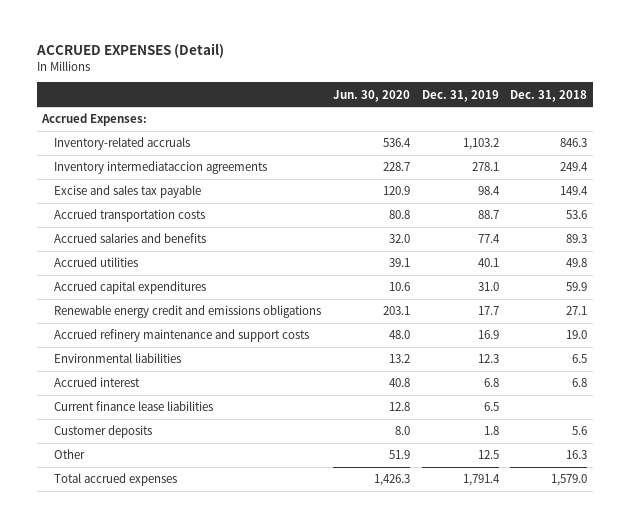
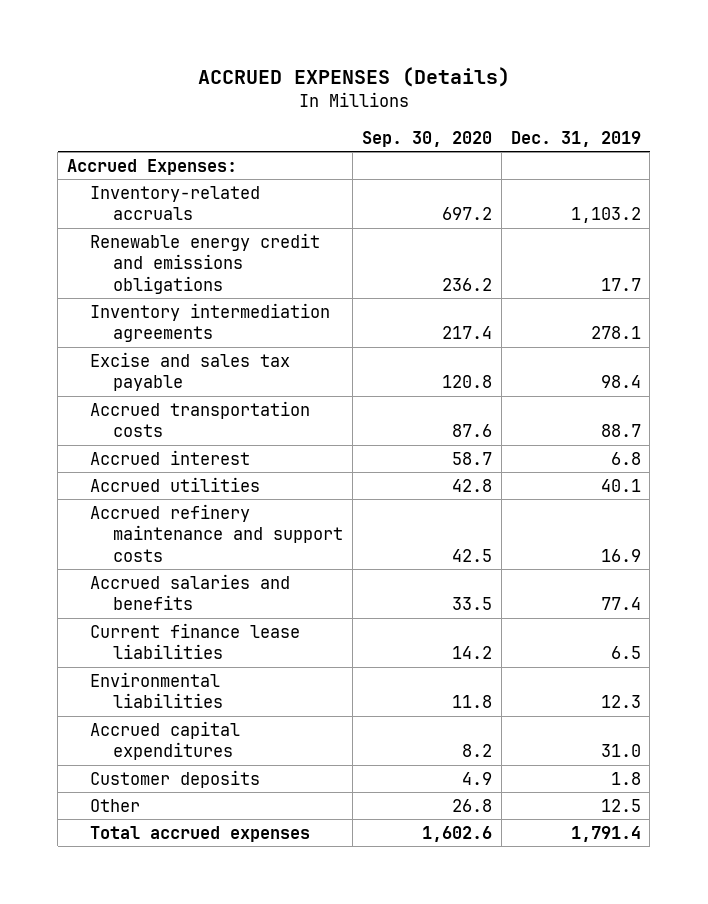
[35,42,224,58] ACCRUED EXPENSES (Detail) -> [197,67,510,88] ACCRUED EXPENSES (Details)
[332,89,410,102] Jun. 30, 2020 -> none
[510,89,588,102] Dec. 31, 2018 -> none
none -> [361,130,492,147] Sep. 30, 2020
[54,305,322,319] Renewable energy credit and emissions obligations -> [90,232,321,294] Renewable energy credit and emissions obligations
[54,161,268,175] Inventory intermediataccion agreements -> [90,302,331,343] Inventory intermediation agreements
[54,377,141,388] Accrued interest -> [90,449,251,465] Accrued interest
[54,233,207,244] Accrued salaries and benefits -> [90,573,291,611] Accrued salaries and benefits
[54,353,182,364] Environmental liabilities -> [90,671,224,709] Environmental liabilities
[54,281,207,295] Accrued capital expenditures -> [90,720,241,761] Accrued capital expenditures

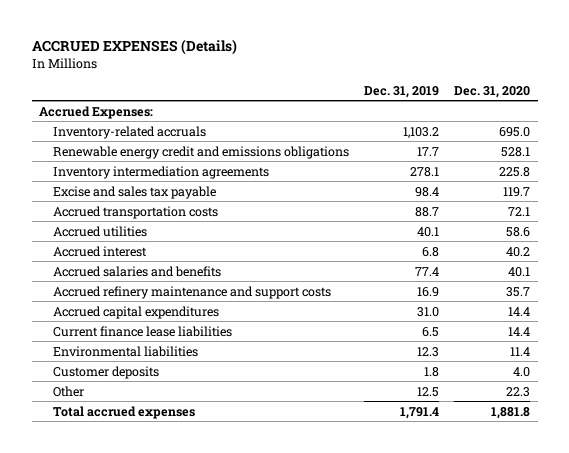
[361,130,492,147] Sep. 30, 2020 -> none
none -> [454,85,531,98] Dec. 31, 2020
[90,449,251,465] Accrued interest -> [52,245,147,257] Accrued interest
[90,503,344,562] Accrued refinery maintenance and support costs -> [52,285,331,299] Accrued refinery maintenance and support costs
[90,720,241,761] Accrued capital expenditures -> [52,305,219,319] Accrued capital expenditures

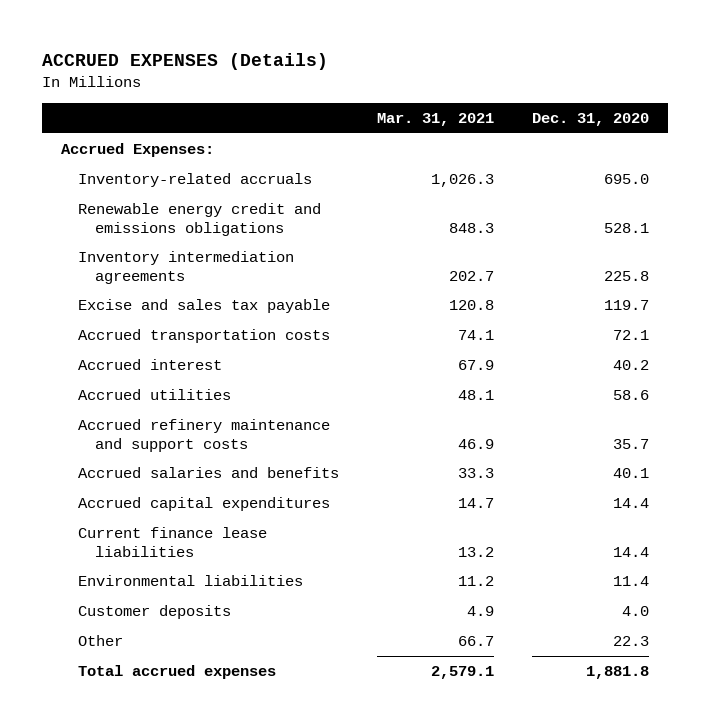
[363,85,439,98] Dec. 31, 2019 -> none
none -> [376,112,494,126] Mar. 31, 2021
[52,225,147,237] Accrued utilities -> [77,389,231,401] Accrued utilities
[52,265,221,277] Accrued salaries and benefits -> [77,467,339,479] Accrued salaries and benefits

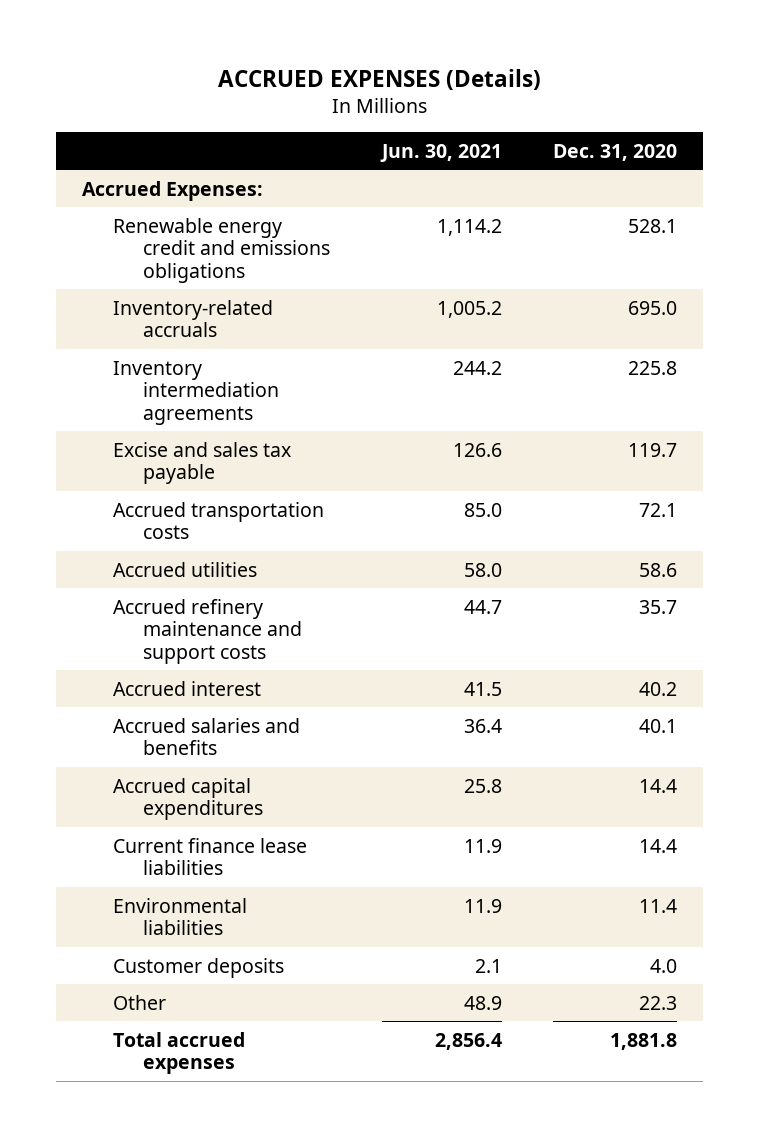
[376,112,494,126] Mar. 31, 2021 -> none
none -> [379,143,502,162] Jun. 30, 2021
[77,173,312,188] Inventory-related accruals -> [112,299,273,338] Inventory-related accruals
[77,359,222,371] Accrued interest -> [112,680,261,696] Accrued interest

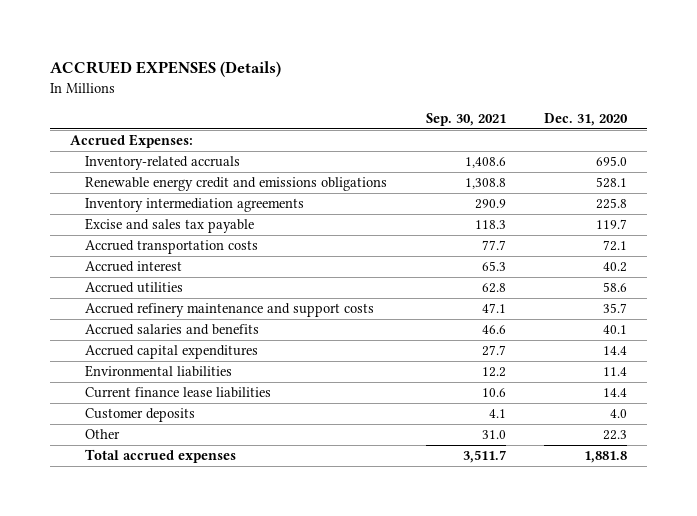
[379,143,502,162] Jun. 30, 2021 -> none
none -> [425,112,506,126] Sep. 30, 2021
[112,217,331,283] Renewable energy credit and emissions obligations -> [85,177,388,192] Renewable energy credit and emissions obligations
[112,680,261,696] Accrued interest -> [85,261,183,273] Accrued interest
[112,837,307,876] Current finance lease liabilities -> [85,387,272,399] Current finance lease liabilities

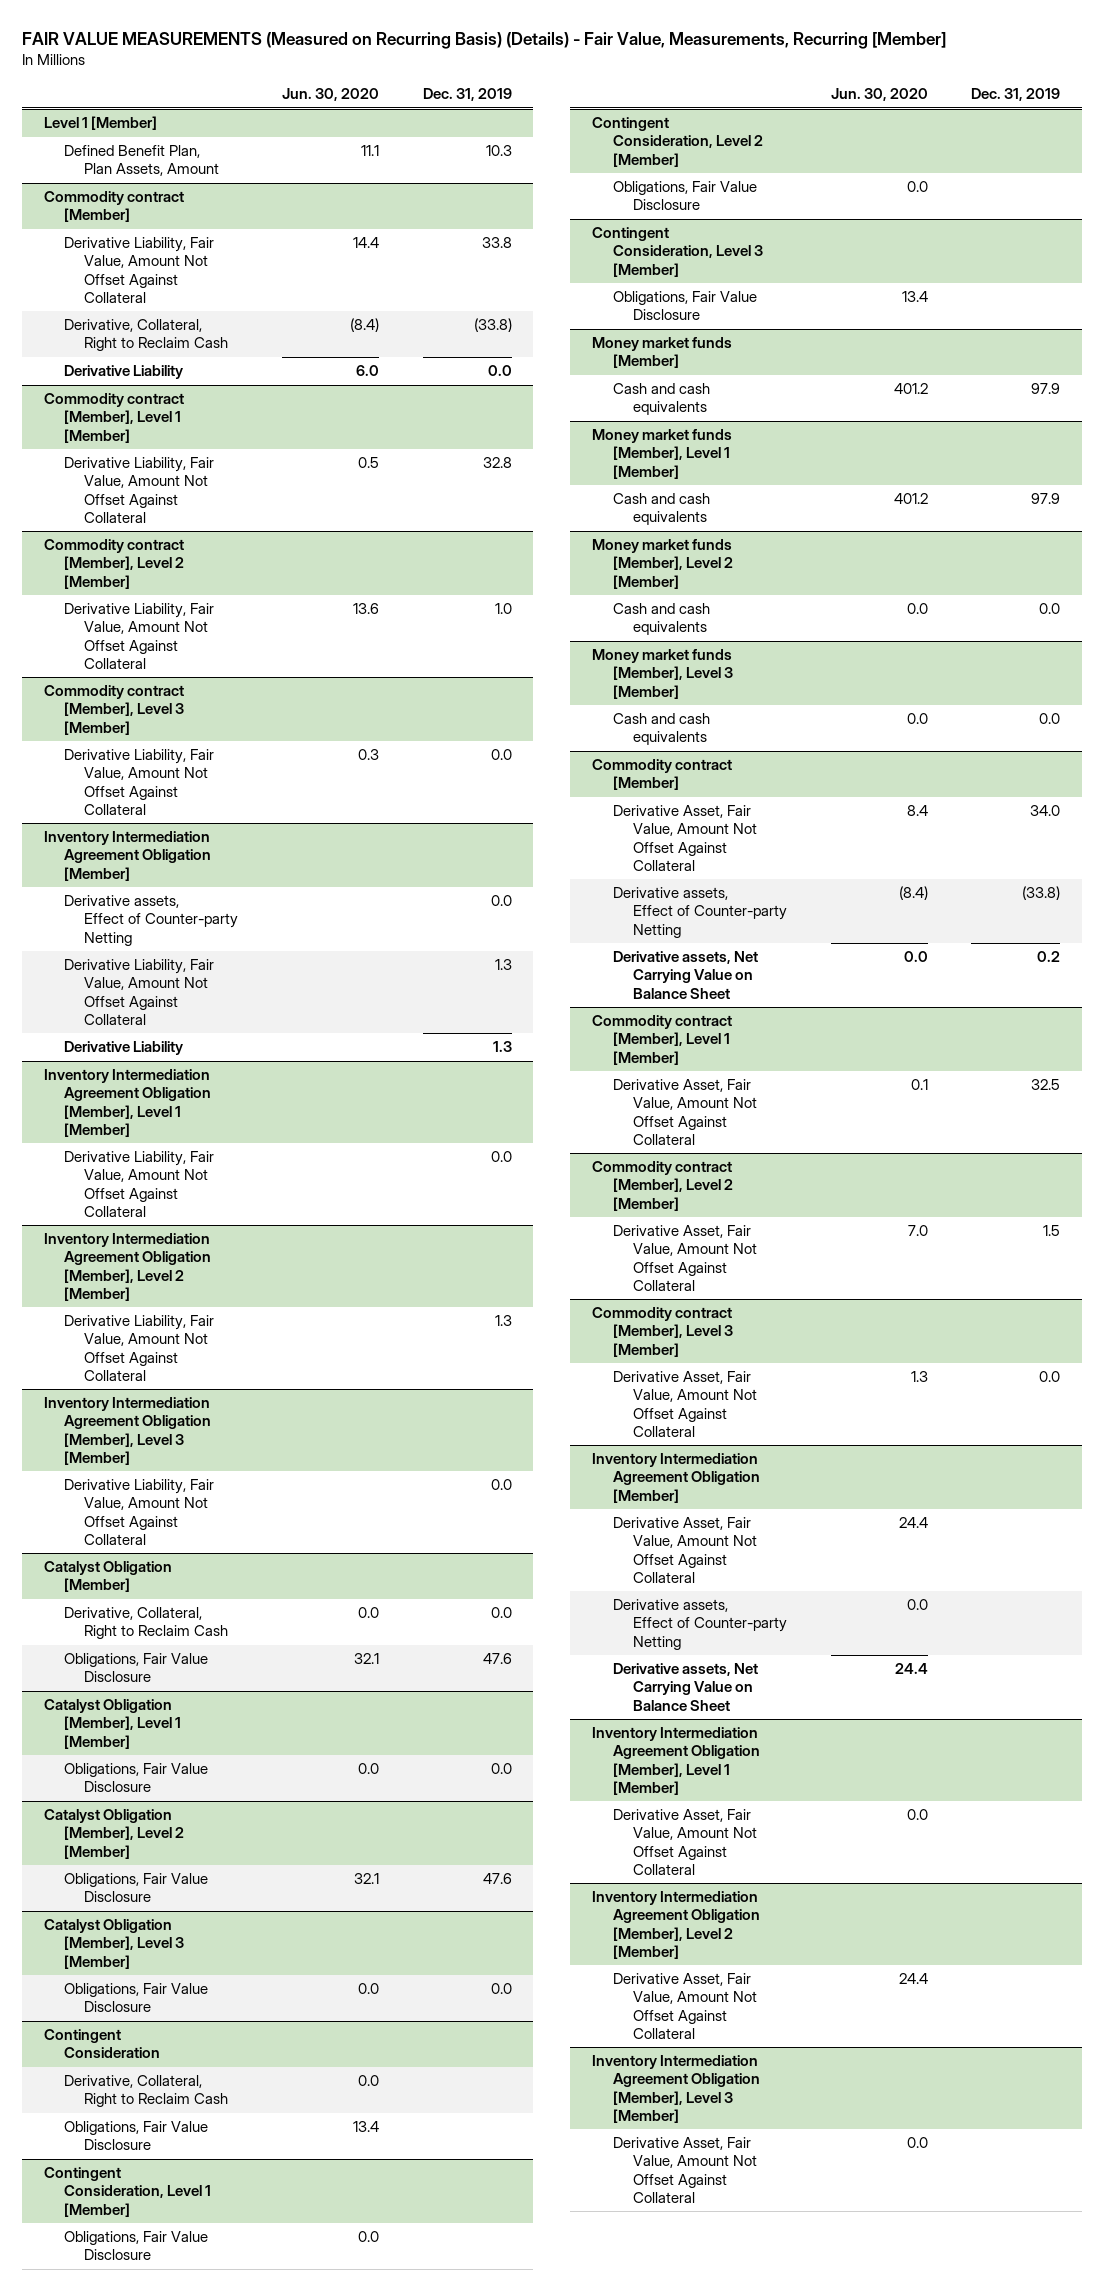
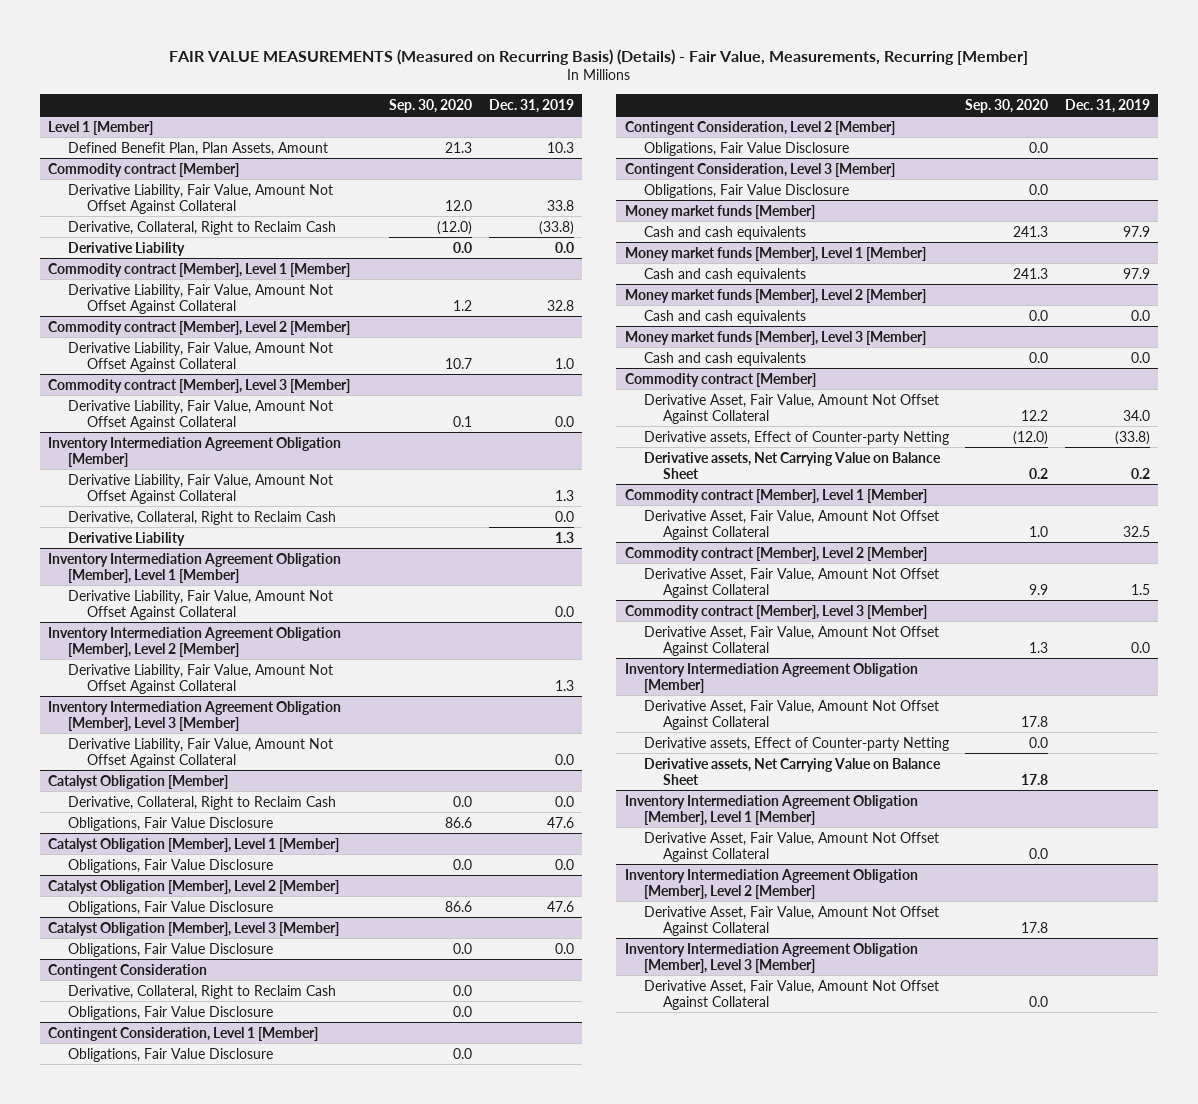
[282,87,380,101] Jun. 30, 2020 -> none
none -> [389,98,473,113] Sep. 30, 2020
[64,895,239,946] Derivative assets, Effect of Counter-party Netting -> none
none -> [67,510,336,525] Derivative, Collateral, Right to Reclaim Cash

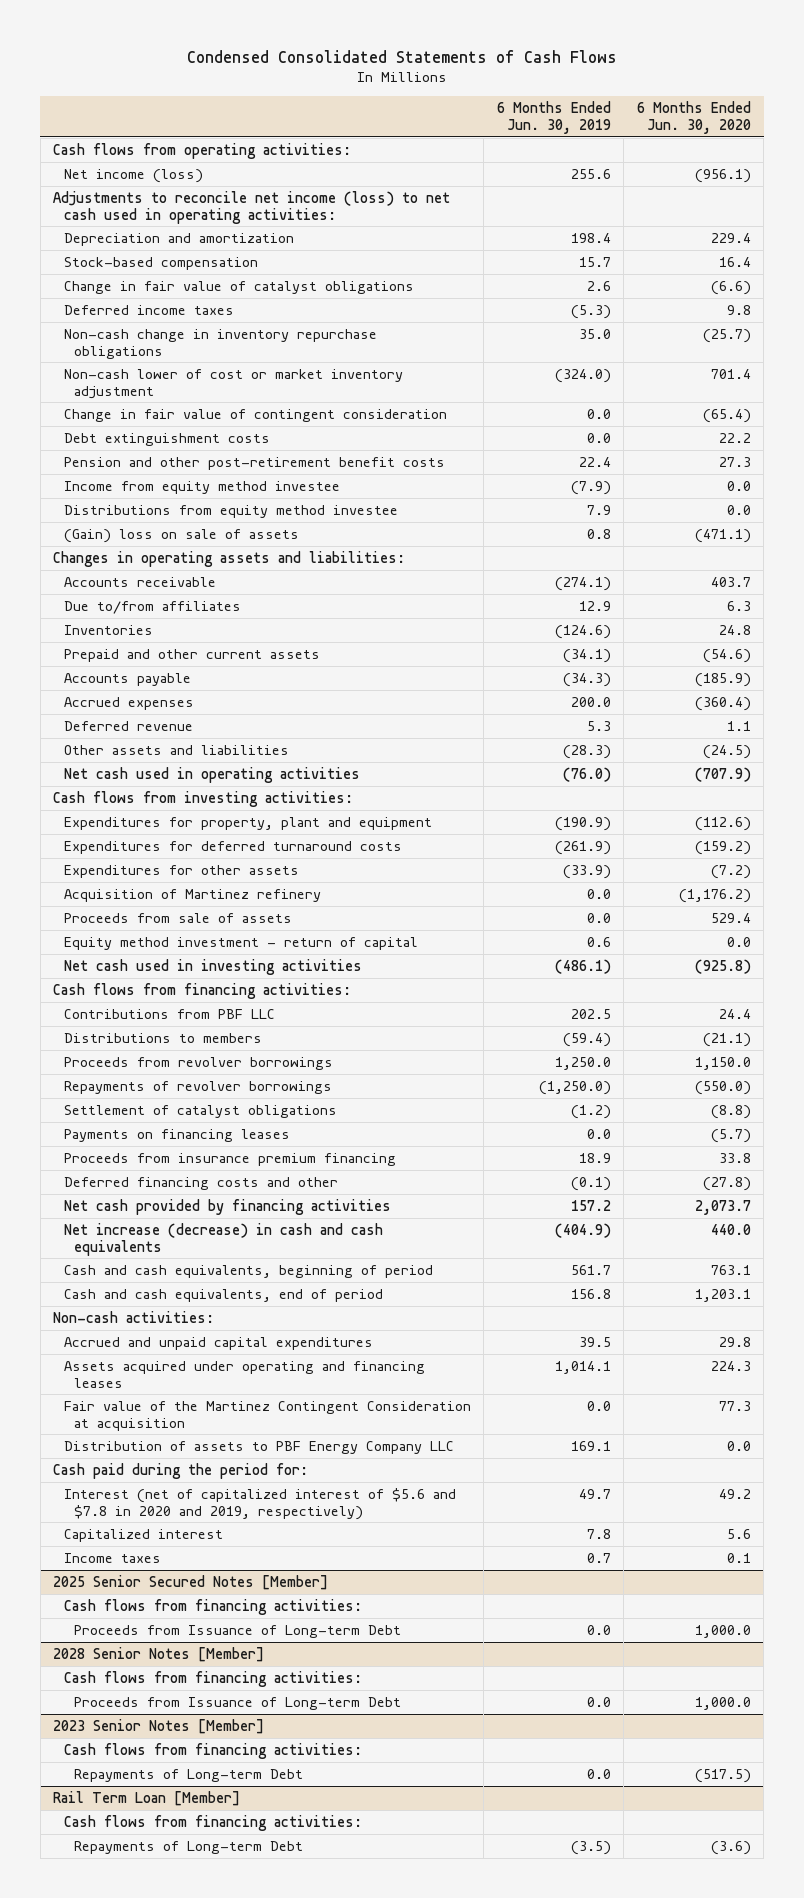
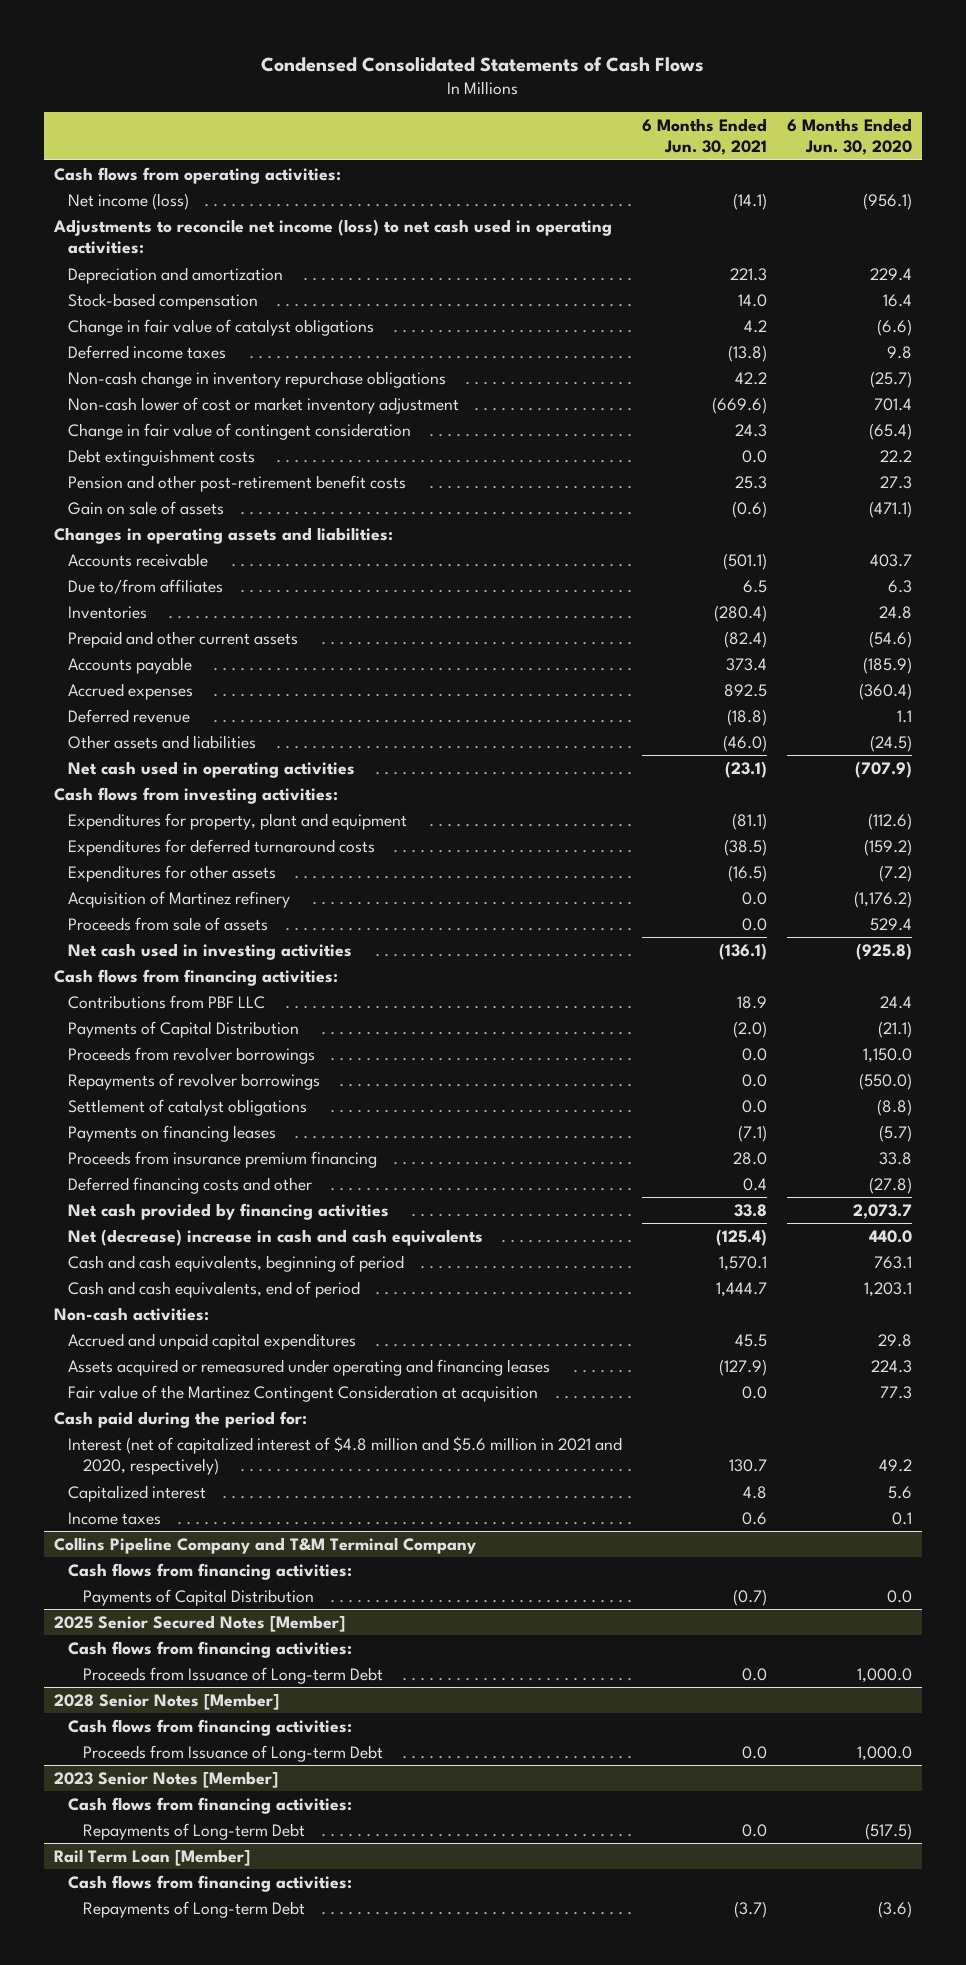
[496,101,611,135] 6 Months Ended Jun. 30, 2019 -> none
none -> [642,117,768,156] 6 Months Ended Jun. 30, 2021
[63,480,340,494] Income from equity method investee -> none
[63,504,398,518] Distributions from equity method investee -> none
[63,528,299,543] (Gain) loss on sale of assets -> [68,500,225,515] Gain on sale of assets
[63,936,418,950] Equity method investment - return of capital -> none
[63,1032,262,1043] Distributions to members -> [68,1020,300,1038] Payments of Capital Distribution
[63,1222,383,1256] Net increase (decrease) in cash and cash equivalents -> [68,1228,484,1246] Net (decrease) increase in cash and cash equivalents
[63,1360,425,1388] Assets acquired under operating and financing leases -> [68,1358,551,1376] Assets acquired or remeasured under operating and financing leases
[63,1440,454,1454] Distribution of assets to PBF Energy Company LLC -> none
[63,1487,456,1520] Interest (net of capitalized interest of $5.6 and $7.8 in 2020 and 2019, respectively) -> [68,1435,623,1476] Interest (net of capitalized interest of $4.8 million and $5.6 million in 2021 and 2020, respectively)
none -> [53,1536,476,1554] Collins Pipeline Company and T&M Terminal Company
none -> [68,1562,353,1580] Cash flows from financing activities:
none -> [82,1588,314,1606] Payments of Capital Distribution

